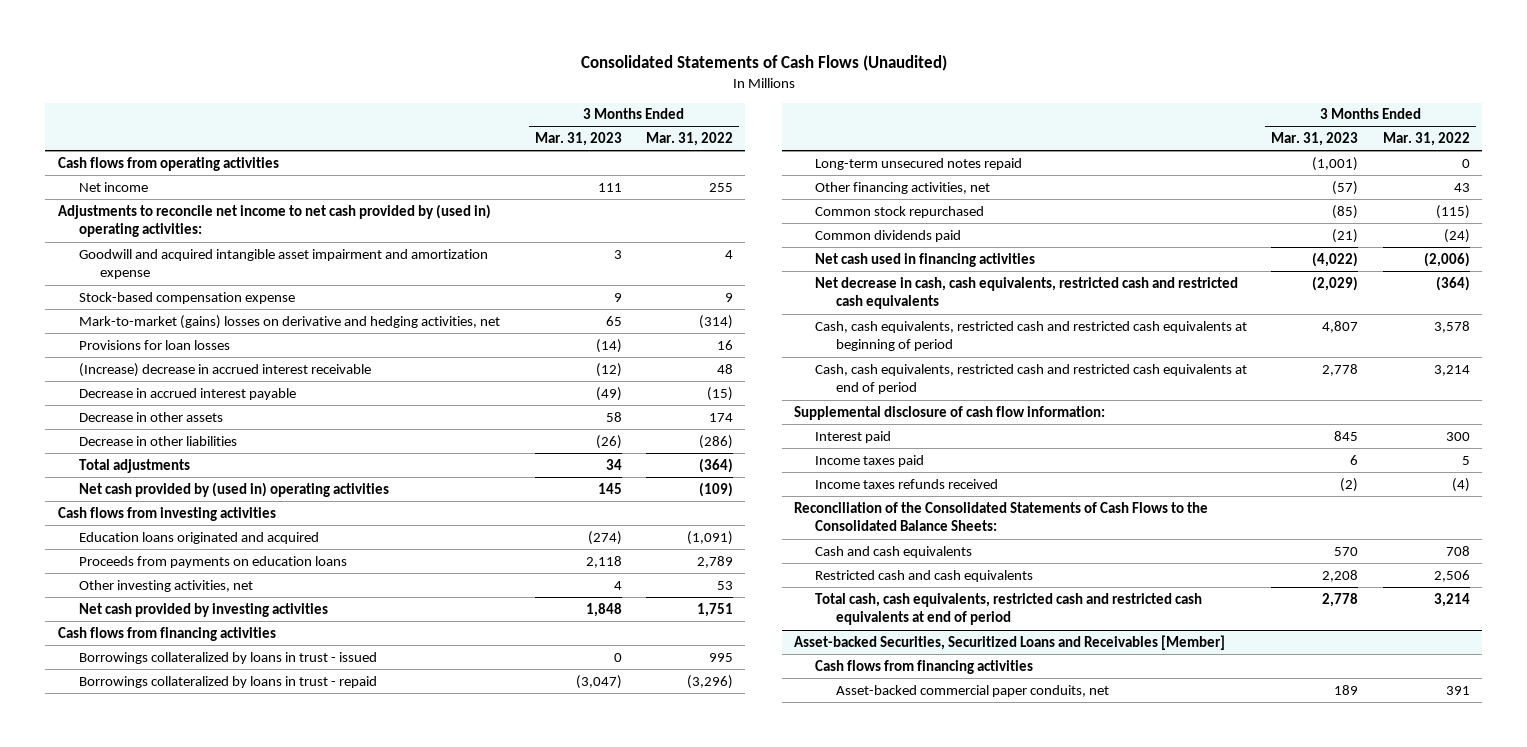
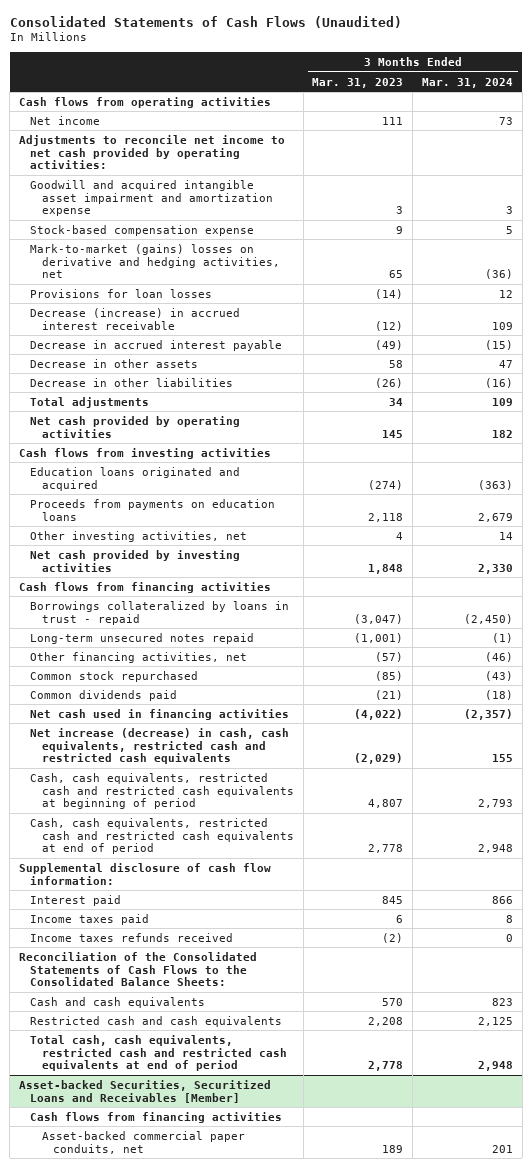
[646,132,734,147] Mar. 31, 2022 -> none
none -> [422,77,514,88] Mar. 31, 2024
[57,203,491,238] Adjustments to reconcile net income to net cash provided by (used in) operating activities: -> [18,134,285,170] Adjustments to reconcile net income to net cash provided by operating activities:
[78,362,371,377] (Increase) decrease in accrued interest receivable -> [30,307,241,330] Decrease (increase) in accrued interest receivable
[78,481,389,497] Net cash provided by (used in) operating activities -> [30,415,241,438] Net cash provided by operating activities
[78,651,377,664] Borrowings collateralized by loans in trust - issued -> none
[815,276,1239,310] Net decrease in cash, cash equivalents, restricted cash and restricted cash equivalents -> [30,727,290,765] Net increase (decrease) in cash, cash equivalents, restricted cash and restricted cash equivalents

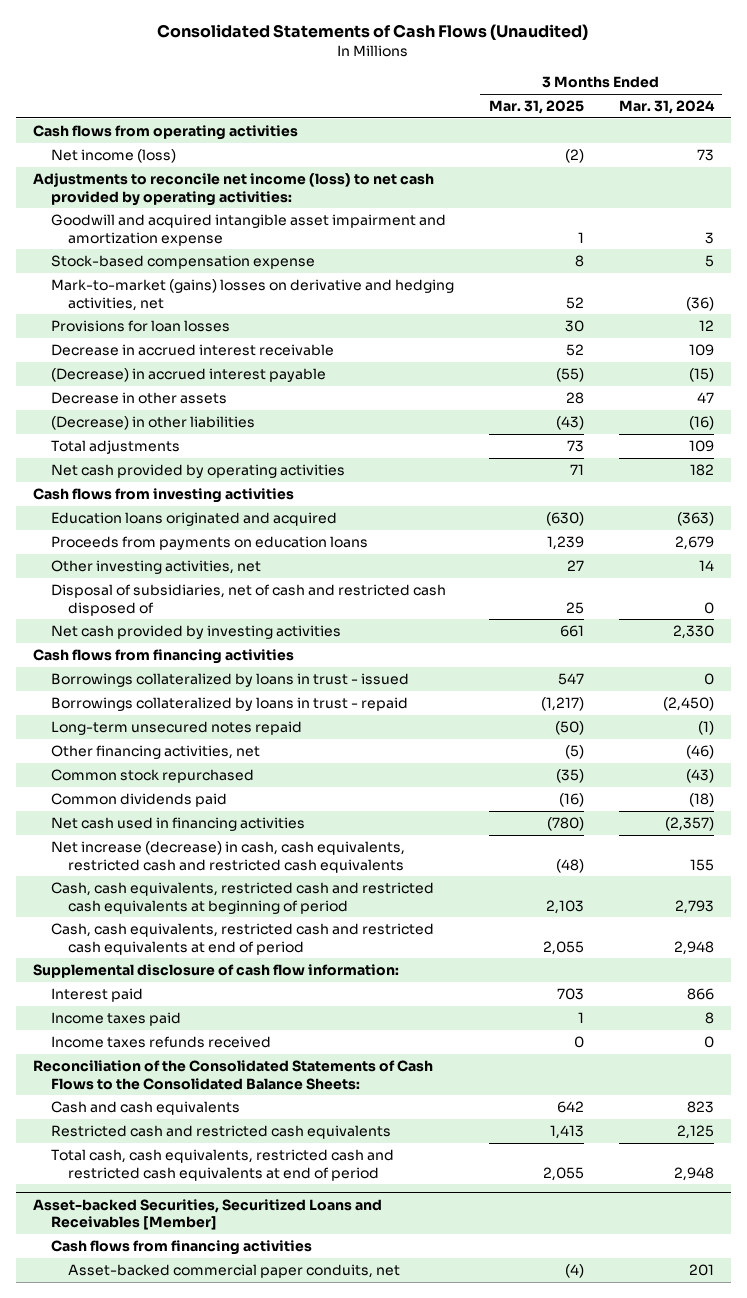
[312,77,404,88] Mar. 31, 2023 -> none
none -> [488,100,584,115] Mar. 31, 2025
[30,115,101,125] Net income -> [50,148,176,163] Net income (loss)
[18,134,285,170] Adjustments to reconcile net income to net cash provided by operating activities: -> [33,172,435,206] Adjustments to reconcile net income (loss) to net cash provided by operating activities:
[30,307,241,330] Decrease (increase) in accrued interest receivable -> [50,343,334,356] Decrease in accrued interest receivable
[30,339,283,351] Decrease in accrued interest payable -> [50,367,326,382] (Decrease) in accrued interest payable
[30,377,234,387] Decrease in other liabilities -> [50,415,255,430] (Decrease) in other liabilities
none -> [50,583,446,616] Disposal of subsidiaries, net of cash and restricted cash disposed of
none -> [50,672,409,687] Borrowings collateralized by loans in trust - issued
[30,1015,283,1027] Restricted cash and cash equivalents -> [50,1124,391,1139] Restricted cash and restricted cash equivalents

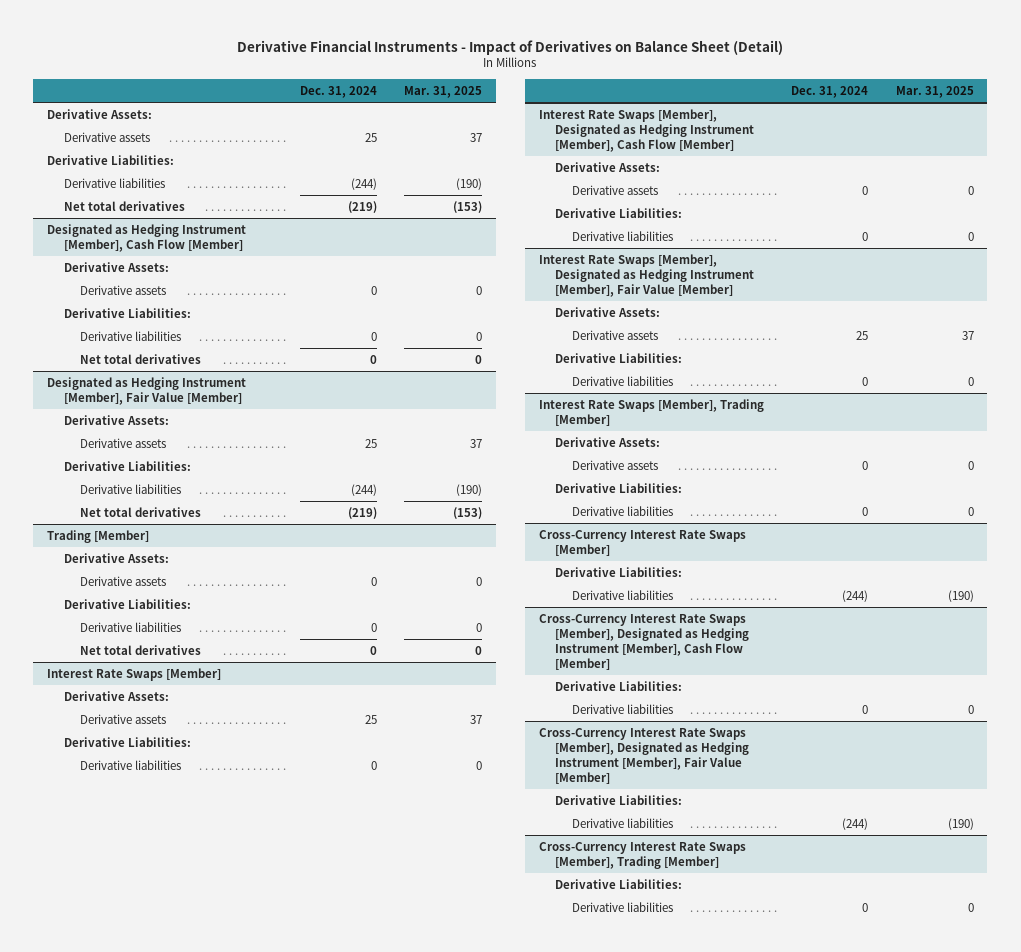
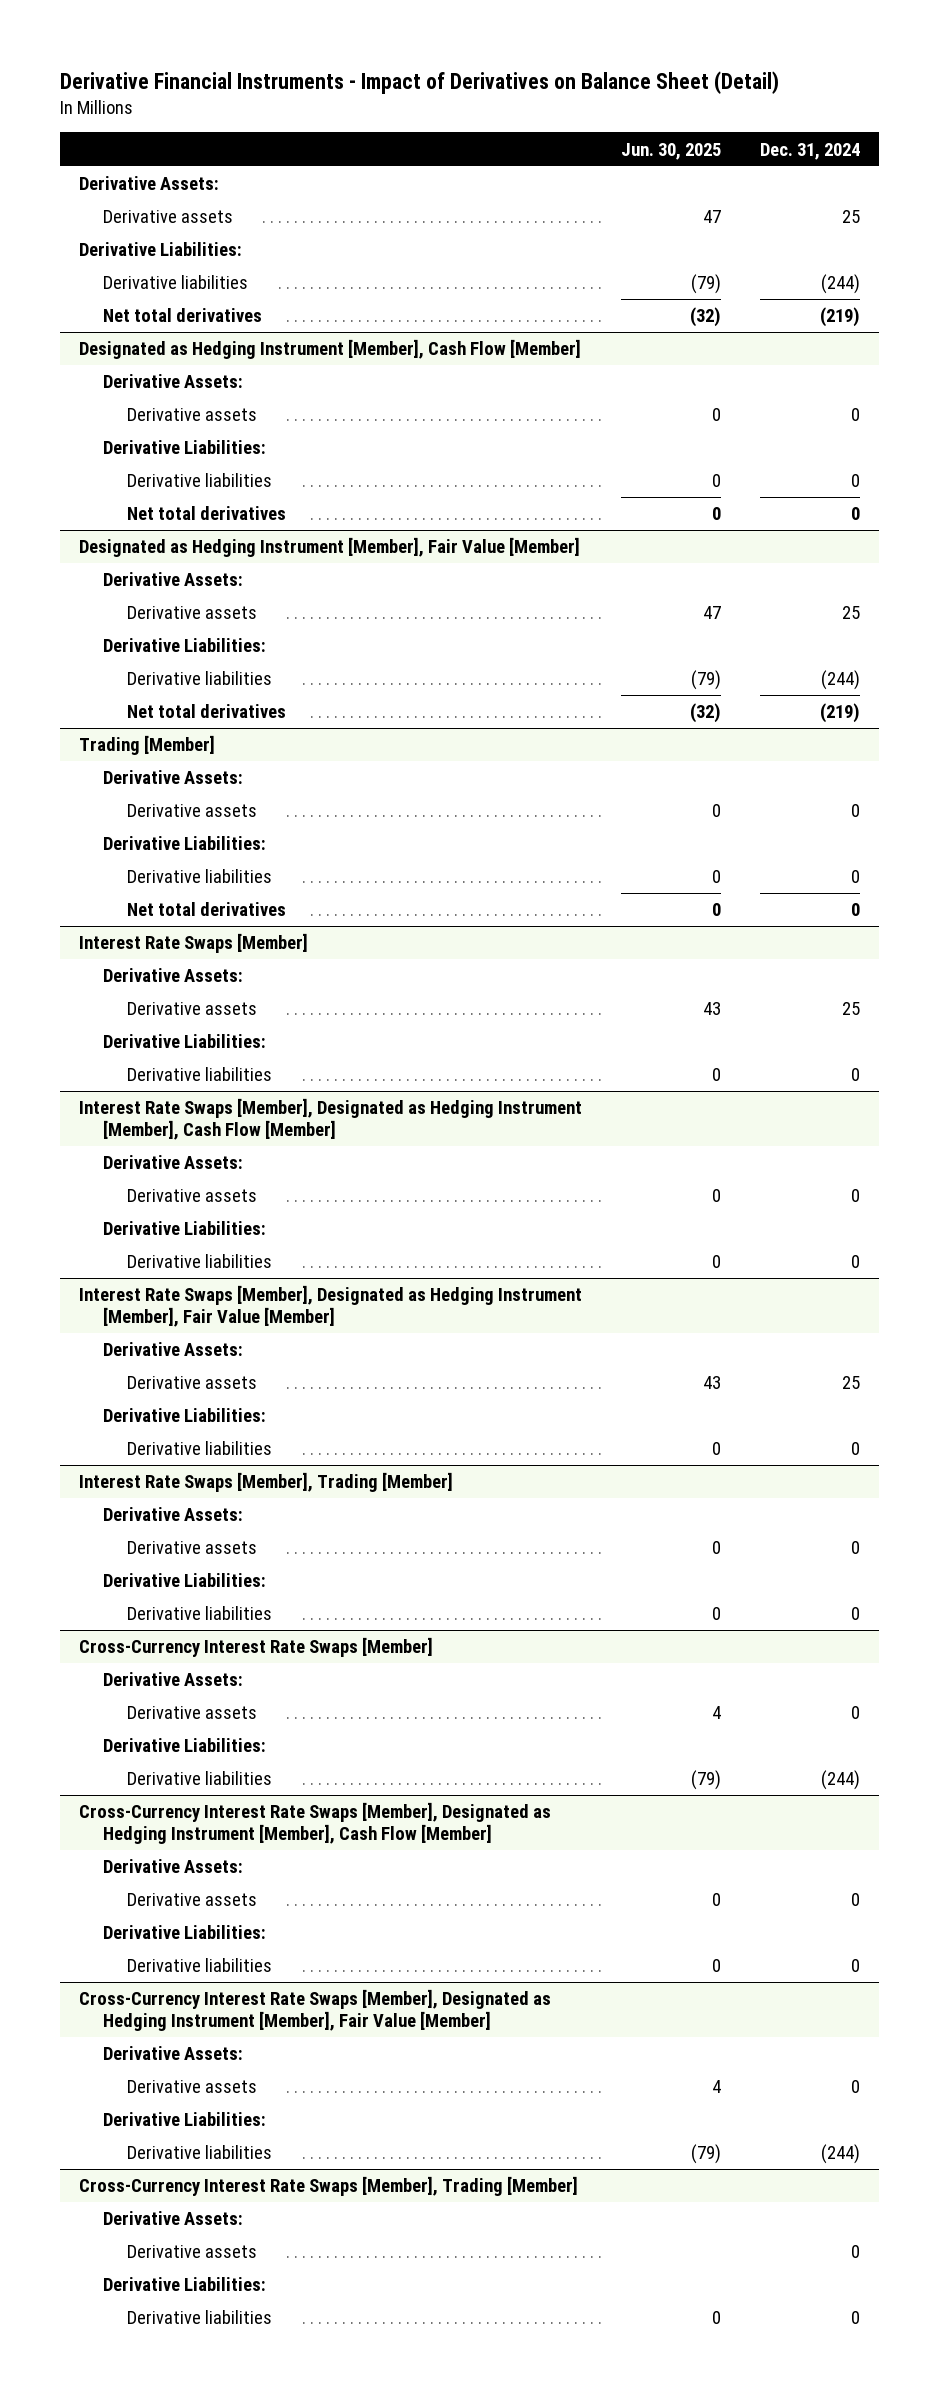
[403,86,482,99] Mar. 31, 2025 -> none
none -> [621,142,722,160] Jun. 30, 2025
none -> [103,1672,244,1687] Derivative Assets:
none -> [126,1706,257,1720] Derivative assets
none -> [103,1859,244,1874] Derivative Assets:
none -> [126,1893,257,1907] Derivative assets
none -> [103,2046,244,2061] Derivative Assets:
none -> [126,2080,257,2094] Derivative assets
none -> [103,2211,244,2226] Derivative Assets:
none -> [126,2245,257,2259] Derivative assets

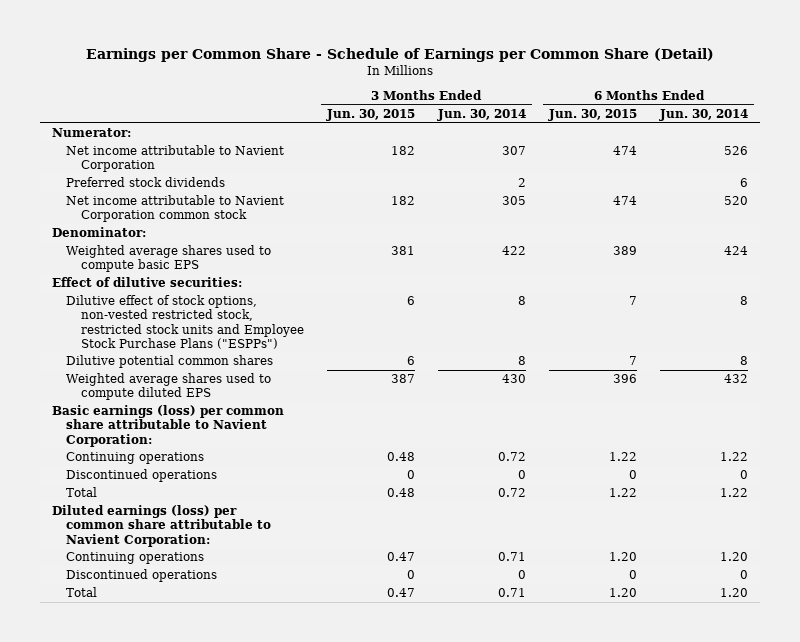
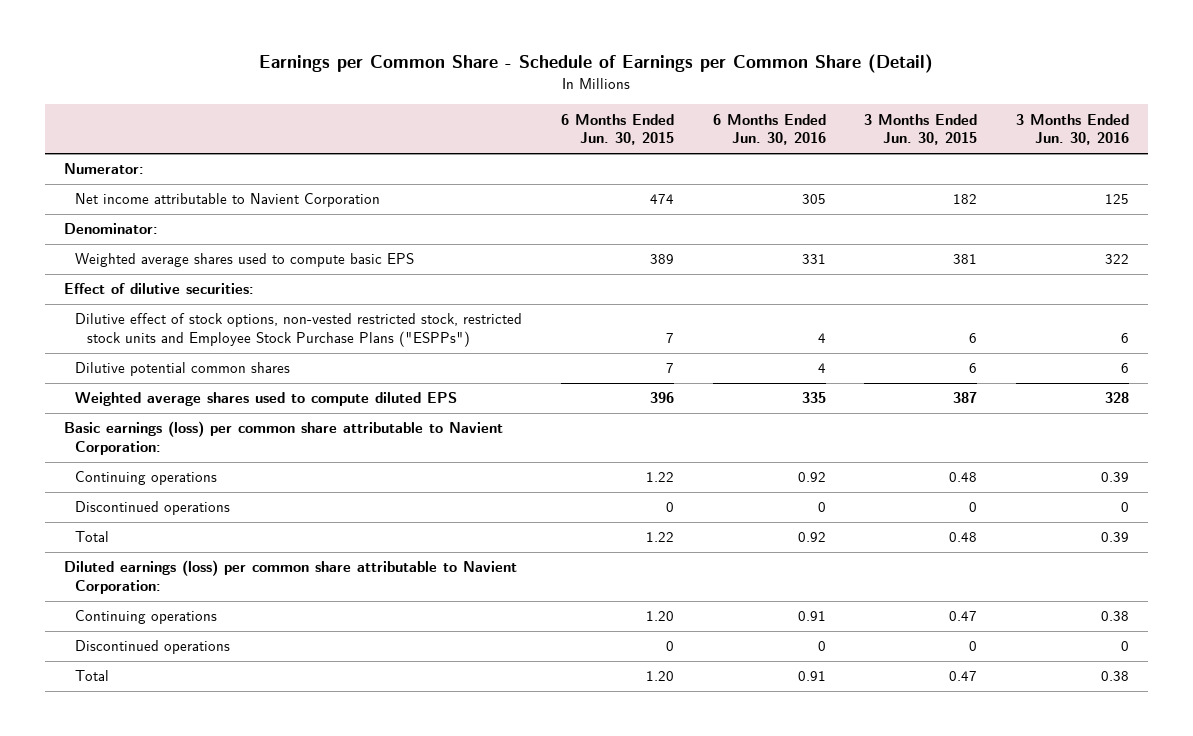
[436,109,526,122] Jun. 30, 2014 -> none
[659,109,749,122] Jun. 30, 2014 -> none
none -> [712,113,826,146] 6 Months Ended Jun. 30, 2016
none -> [1015,113,1129,146] 3 Months Ended Jun. 30, 2016
[66,177,226,188] Preferred stock dividends -> none
[66,195,285,223] Net income attributable to Navient Corporation common stock -> none

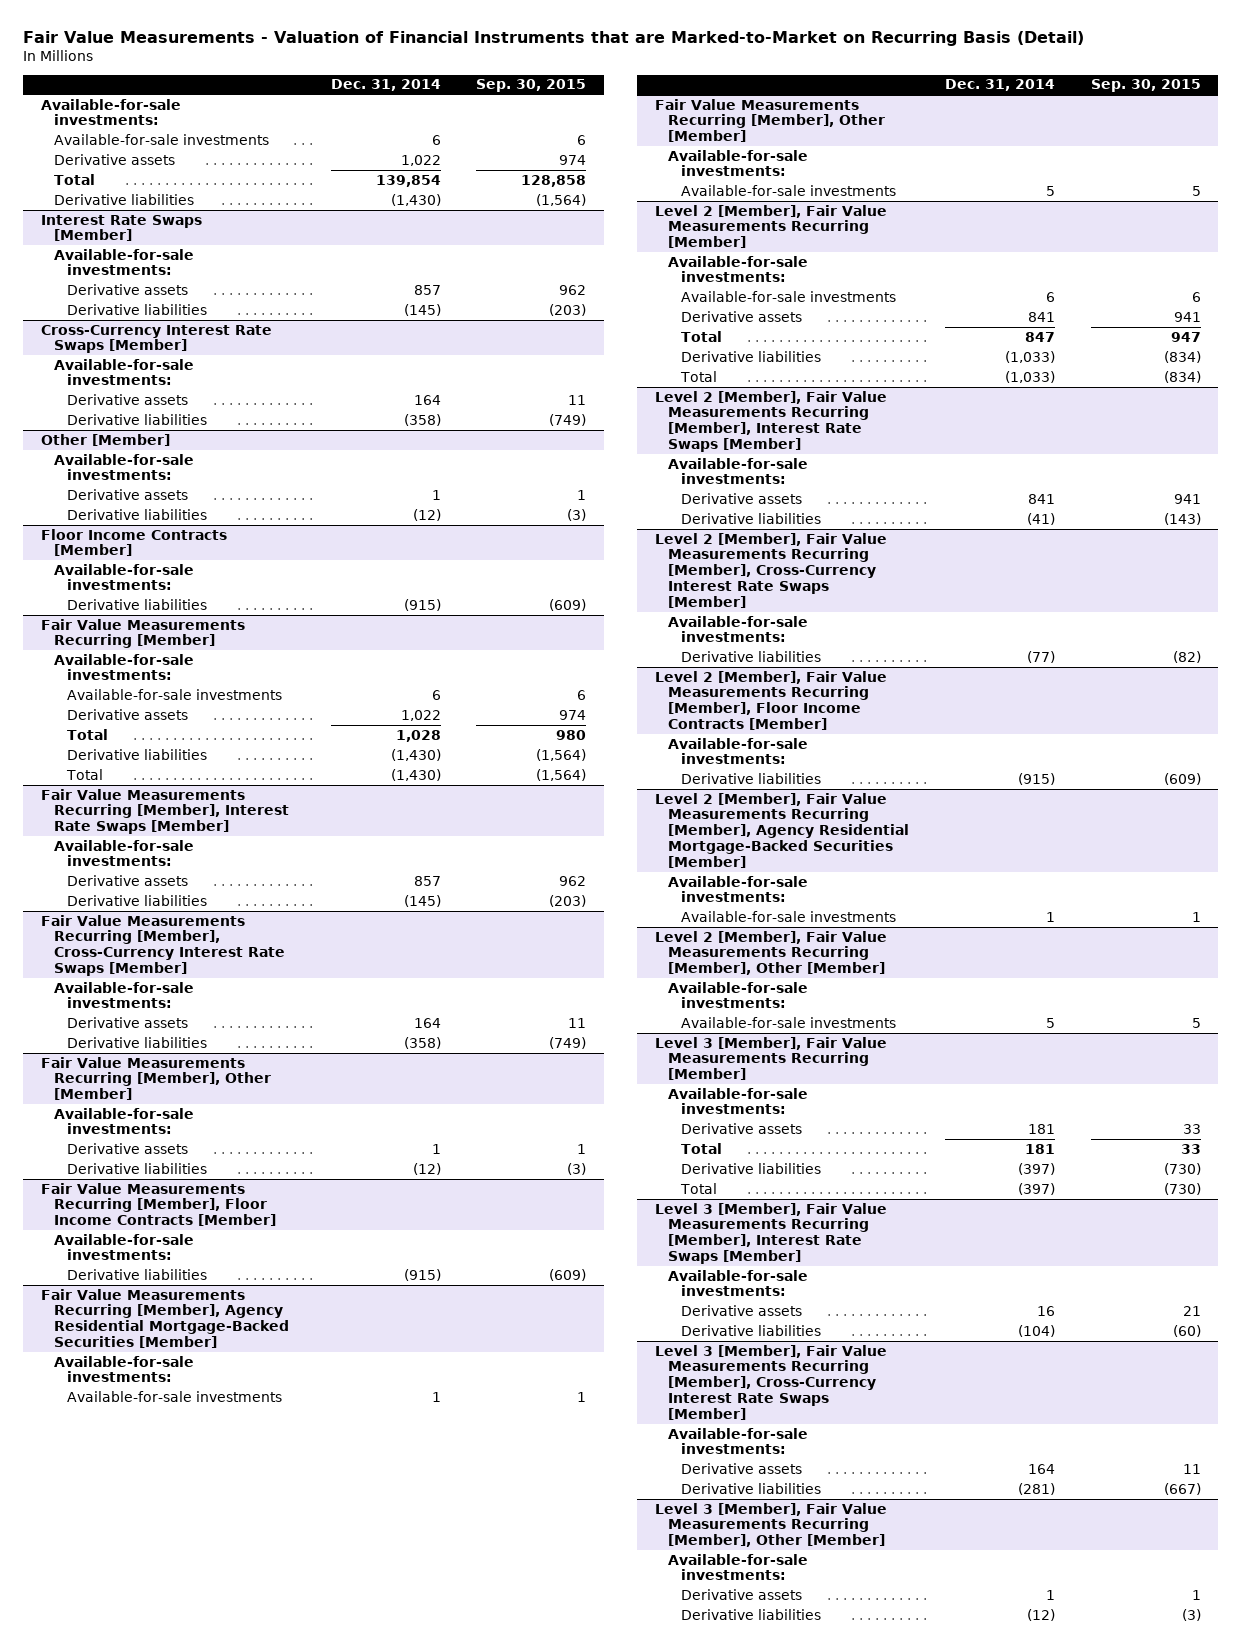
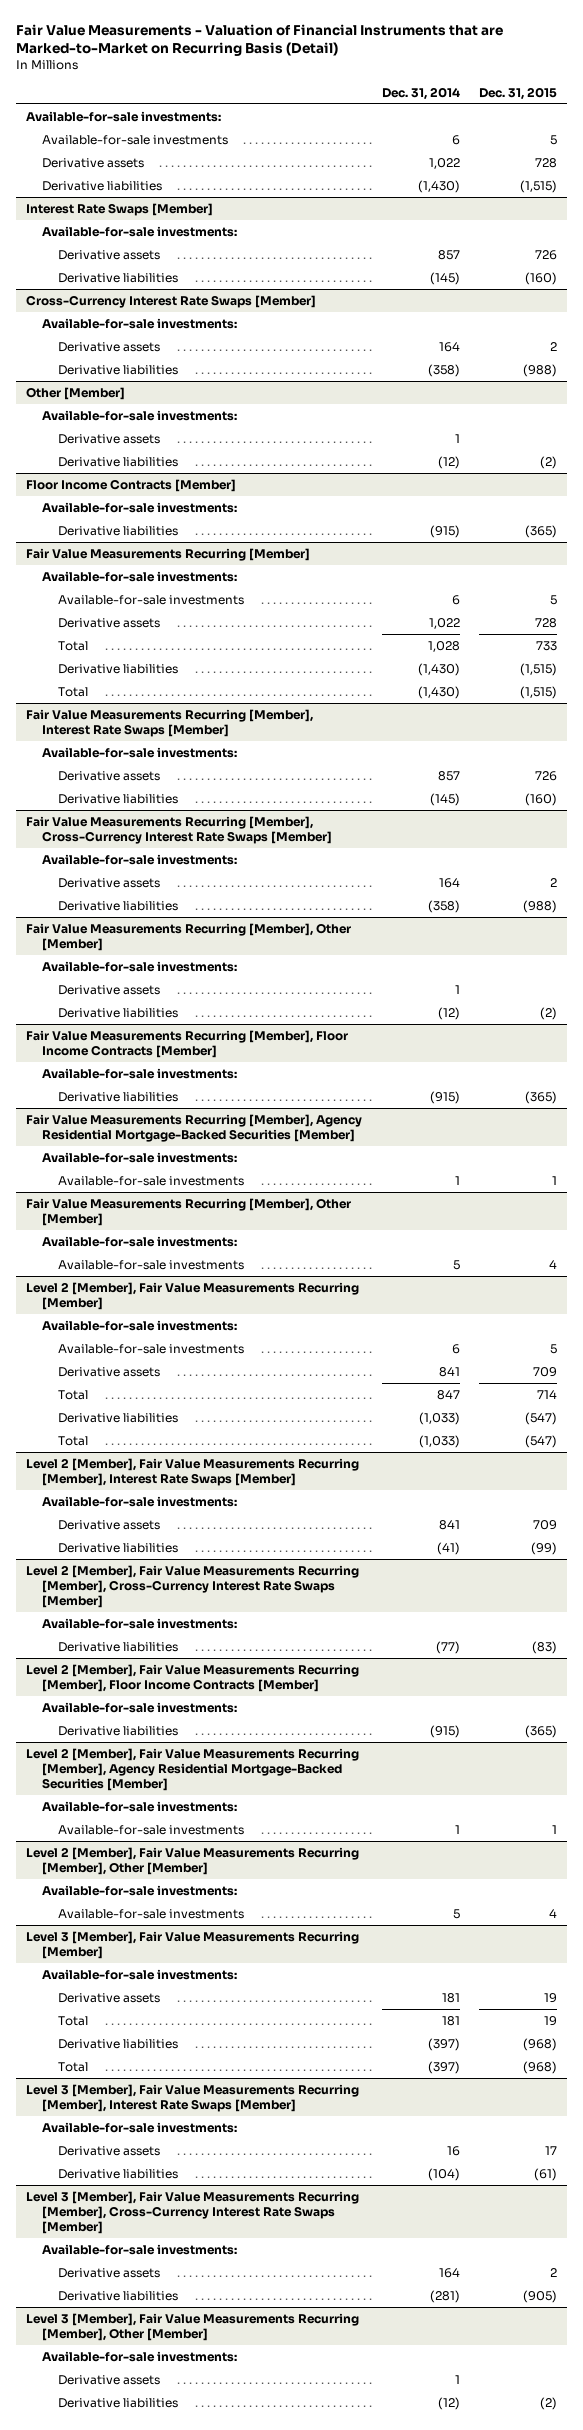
[476,79,587,93] Sep. 30, 2015 -> none
none -> [479,86,558,100] Dec. 31, 2015
[53,173,95,185] Total -> none

